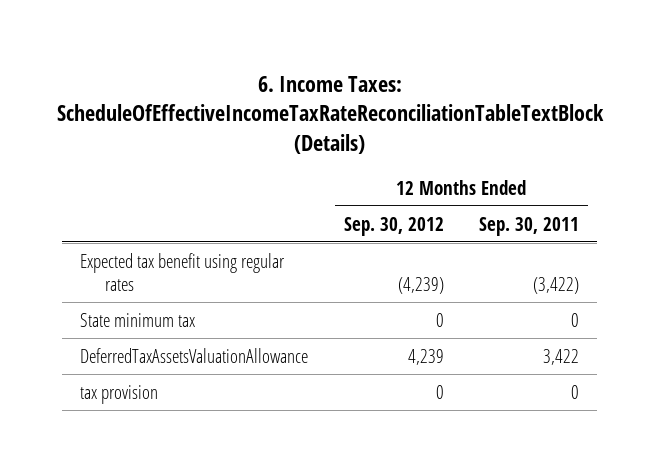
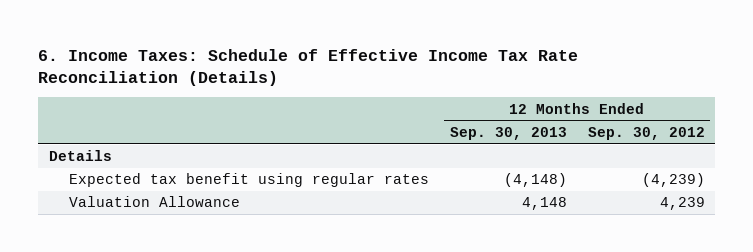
[56,75,604,154] 6. Income Taxes: ScheduleOfEffectiveIncomeTaxRateReconciliationTableTextBlock (Details) -> [38,48,579,86] 6. Income Taxes: Schedule of Effective Income Tax Rate Reconciliation (Details)
[479,216,580,236] Sep. 30, 2011 -> none
none -> [449,127,567,141] Sep. 30, 2013
none -> [48,150,112,162] Details
[80,312,196,327] State minimum tax -> none
[80,384,159,404] tax provision -> none
[80,347,309,363] DeferredTaxAssetsValuationAllowance -> [68,196,240,208] Valuation Allowance

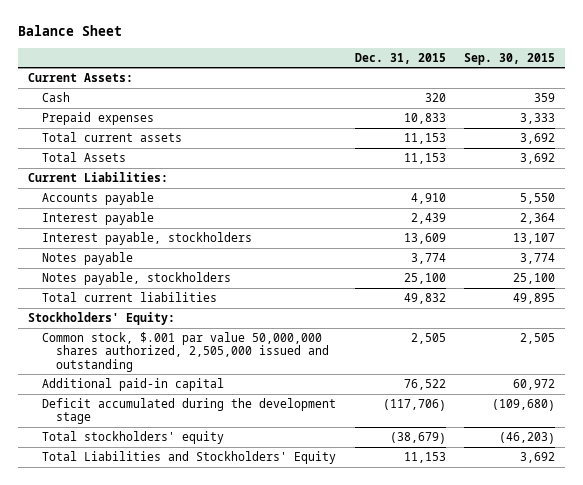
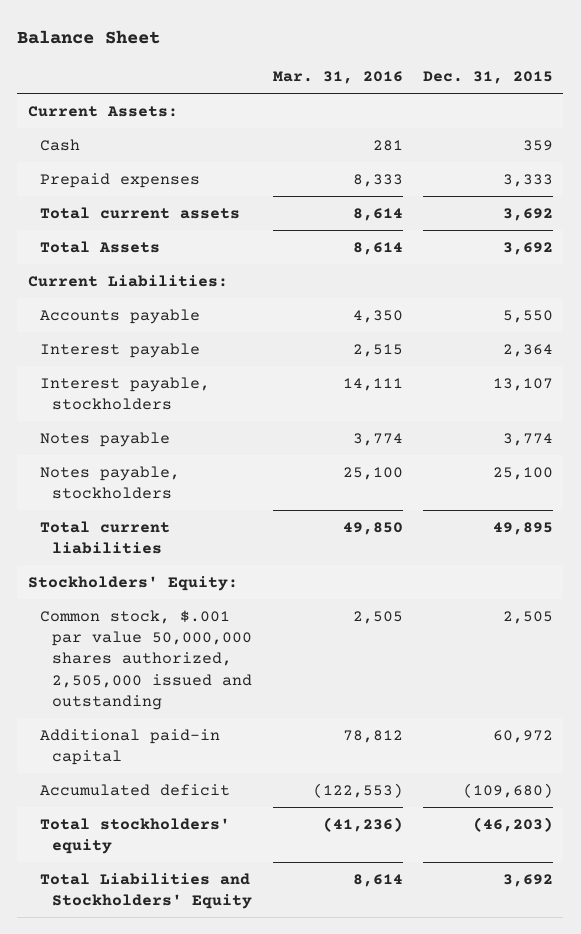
[464,52,556,65] Sep. 30, 2015 -> none
none -> [272,70,403,84] Mar. 31, 2016
[424,92,446,102] 320 -> [523,139,554,151] 359
[403,112,446,124] 10,833 -> [503,173,554,187] 3,333
[403,132,446,144] 11,153 -> [503,207,554,221] 3,692
[403,152,446,164] 11,153 -> [503,241,554,255] 3,692
[410,192,446,204] 4,910 -> [503,309,554,323] 5,550
[410,212,446,224] 2,439 -> [503,343,554,357] 2,364
[403,232,446,244] 13,609 -> [493,377,554,391] 13,107
[403,292,446,304] 49,832 -> [493,521,554,535] 49,895
[403,378,446,390] 76,522 -> [493,729,554,743] 60,972
[41,397,336,425] Deficit accumulated during the development stage -> [39,783,230,796] Accumulated deficit
[382,398,446,411] (117,706) -> [463,782,554,798] (109,680)
[389,431,446,444] (38,679) -> [473,816,554,832] (46,203)
[403,451,446,463] 11,153 -> [503,873,554,887] 3,692

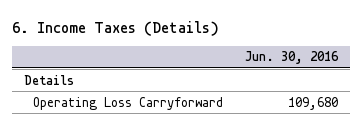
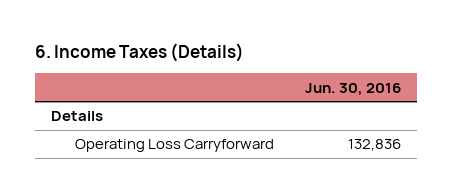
[288,96,339,110] 109,680 -> [348,139,402,152] 132,836

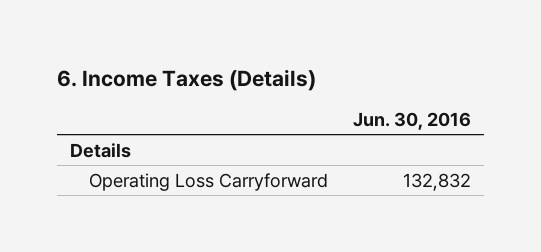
[348,139,402,152] 132,836 -> [403,172,472,191] 132,832

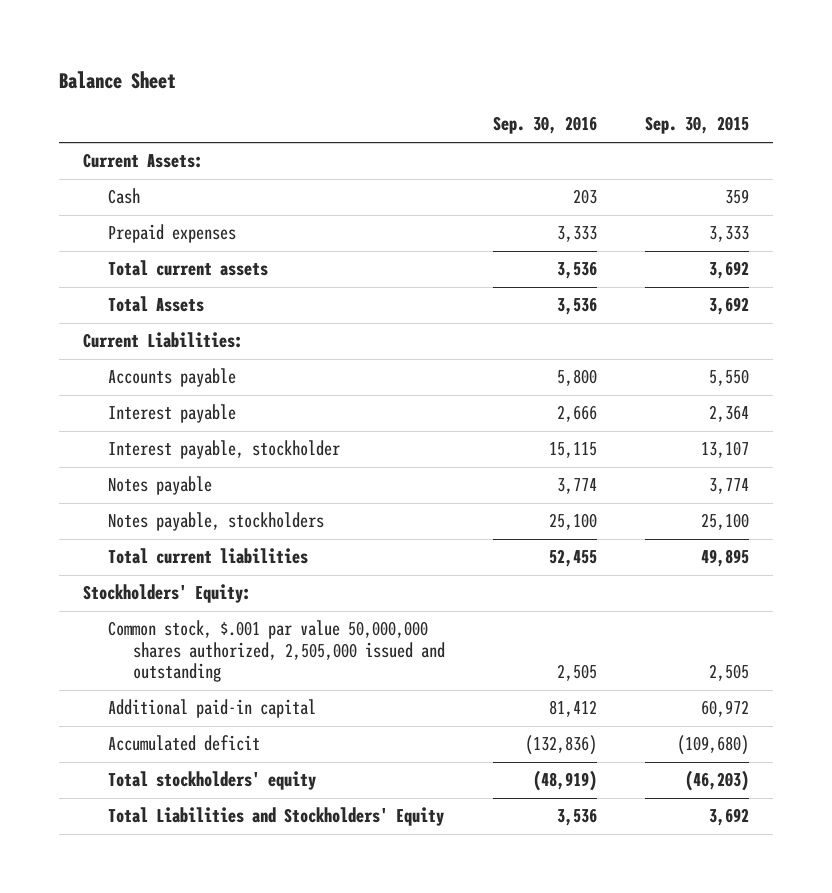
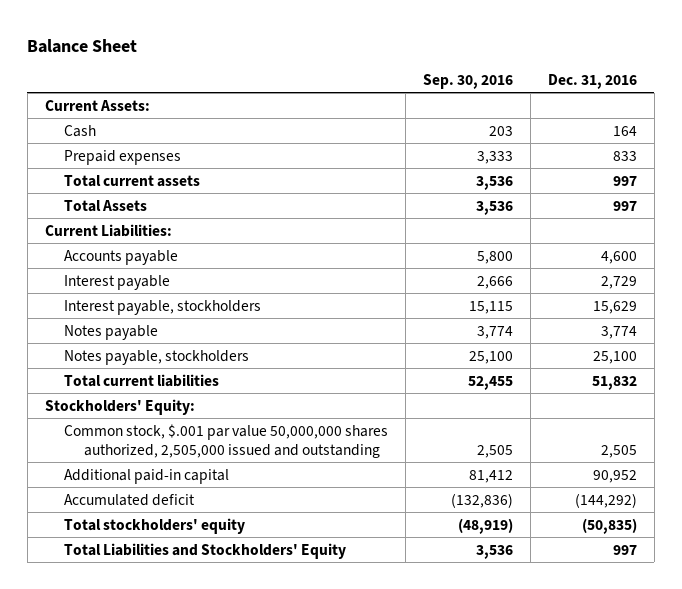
[644,116,749,135] Sep. 30, 2015 -> none
none -> [547,73,637,89] Dec. 31, 2016
[107,440,340,460] Interest payable, stockholder -> [64,299,262,315] Interest payable, stockholders

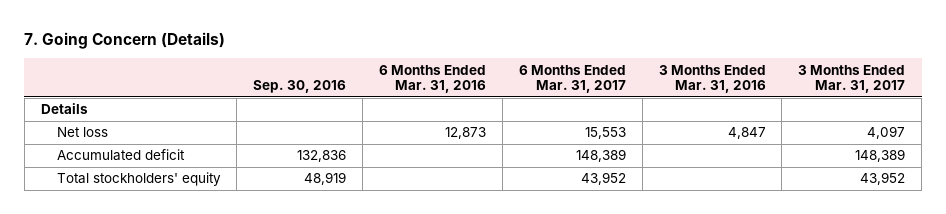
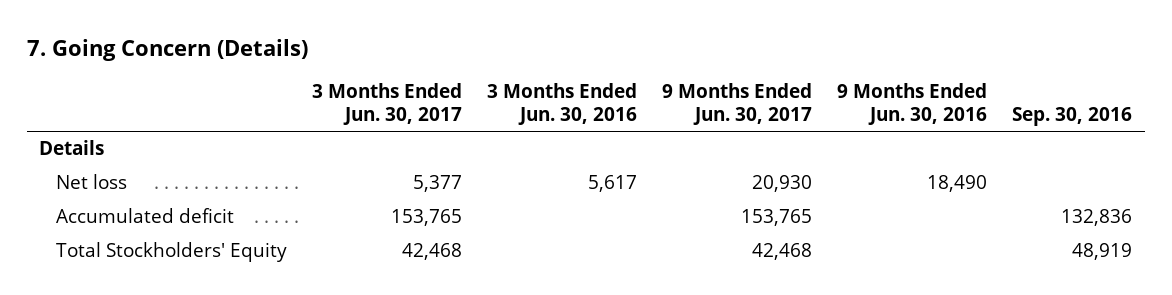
[379,64,487,94] 6 Months Ended Mar. 31, 2016 -> none
[518,64,626,94] 6 Months Ended Mar. 31, 2017 -> none
[658,64,766,94] 3 Months Ended Mar. 31, 2016 -> none
[798,64,906,94] 3 Months Ended Mar. 31, 2017 -> none
none -> [311,82,462,125] 3 Months Ended Jun. 30, 2017
none -> [487,82,638,125] 3 Months Ended Jun. 30, 2016
none -> [662,82,813,125] 9 Months Ended Jun. 30, 2017
none -> [837,82,988,125] 9 Months Ended Jun. 30, 2016
[56,172,221,187] Total stockholders' equity -> [55,242,287,263] Total Stockholders' Equity

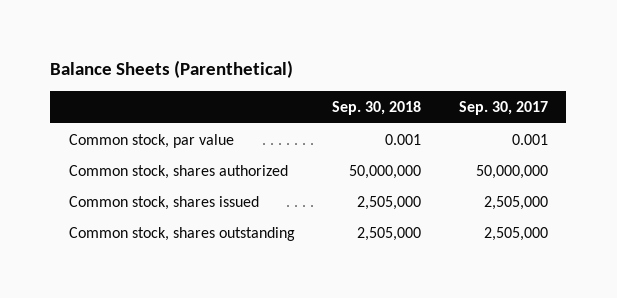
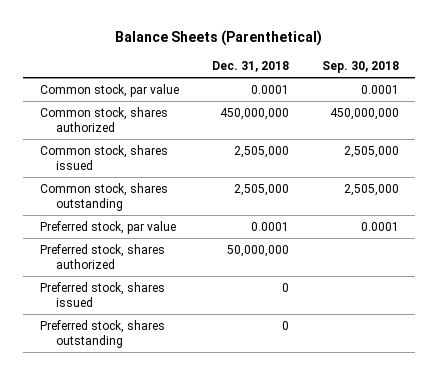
[458,101,548,116] Sep. 30, 2017 -> none
none -> [211,61,289,73] Dec. 31, 2018
[385,133,422,145] 0.001 -> [360,84,399,94] 0.0001
[349,164,422,179] 50,000,000 -> [329,107,399,120] 450,000,000
none -> [39,220,176,234] Preferred stock, par value
none -> [39,243,165,269] Preferred stock, shares authorized
none -> [39,281,165,307] Preferred stock, shares issued
none -> [39,319,165,348] Preferred stock, shares outstanding

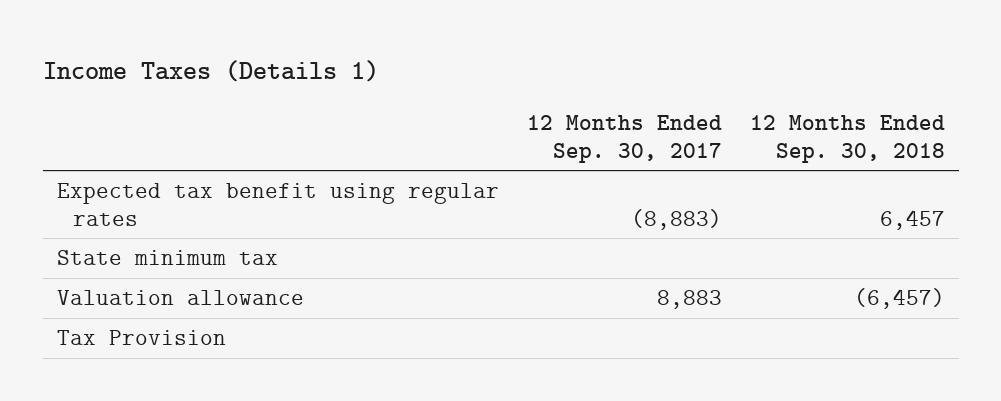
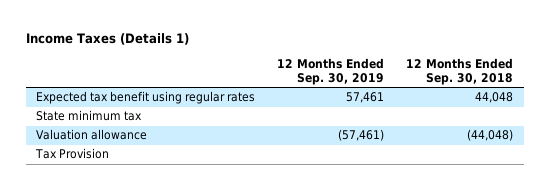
[526,115,722,163] 12 Months Ended Sep. 30, 2017 -> none
none -> [277,57,385,85] 12 Months Ended Sep. 30, 2019
[879,209,945,230] 6,457 -> [474,92,513,104] 44,048
[853,288,945,310] (6,457) -> [466,129,513,142] (44,048)

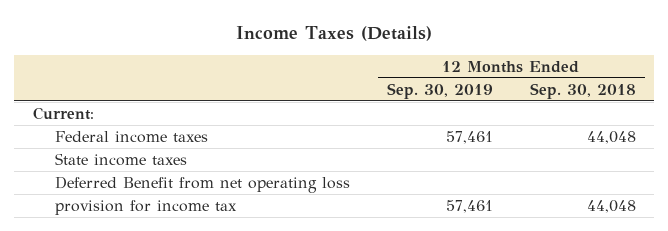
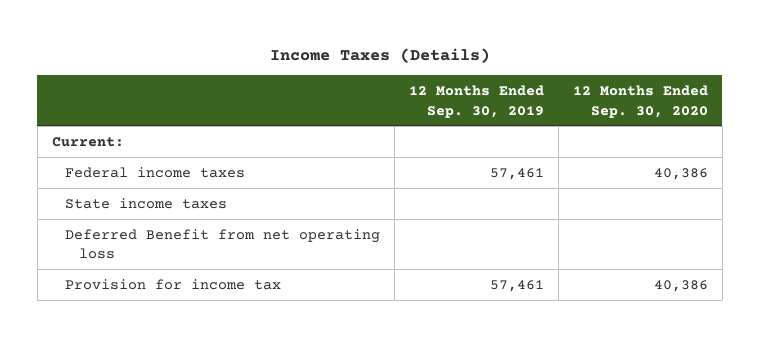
[529,82,636,99] Sep. 30, 2018 -> none
none -> [572,85,708,118] 12 Months Ended Sep. 30, 2020
[55,199,238,215] provision for income tax -> [65,278,282,290] Provision for income tax

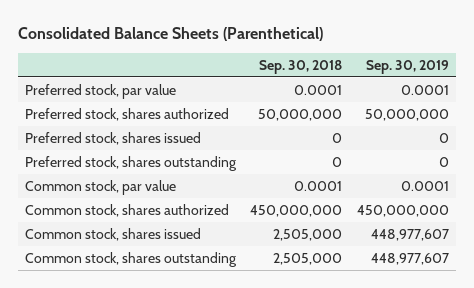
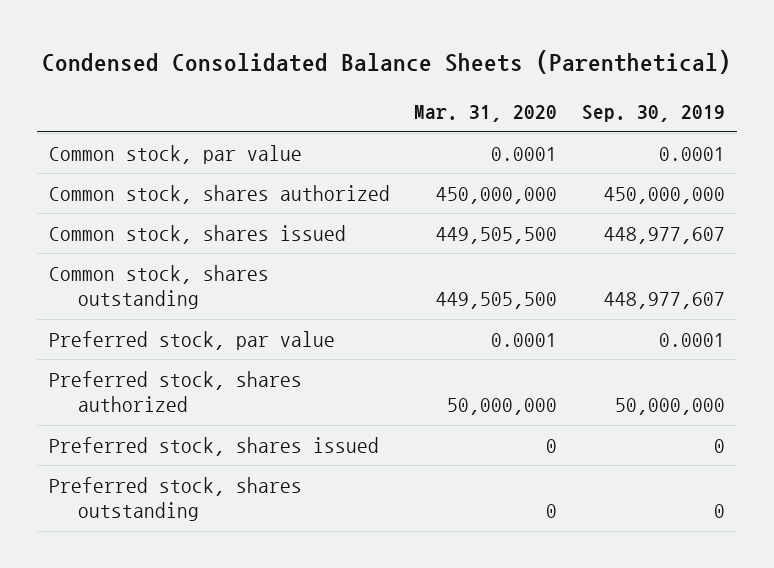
[17,27,323,42] Consolidated Balance Sheets (Parenthetical) -> [41,49,731,74] Condensed Consolidated Balance Sheets (Parenthetical)
[259,59,343,74] Sep. 30, 2018 -> none
none -> [414,105,558,123] Mar. 31, 2020
[24,83,176,99] Preferred stock, par value -> [49,331,336,351] Preferred stock, par value
[24,107,229,121] Preferred stock, shares authorized -> [49,371,303,413] Preferred stock, shares authorized
[24,131,201,145] Preferred stock, shares issued -> [49,437,380,457] Preferred stock, shares issued
[24,155,237,171] Preferred stock, shares outstanding -> [49,477,303,522] Preferred stock, shares outstanding

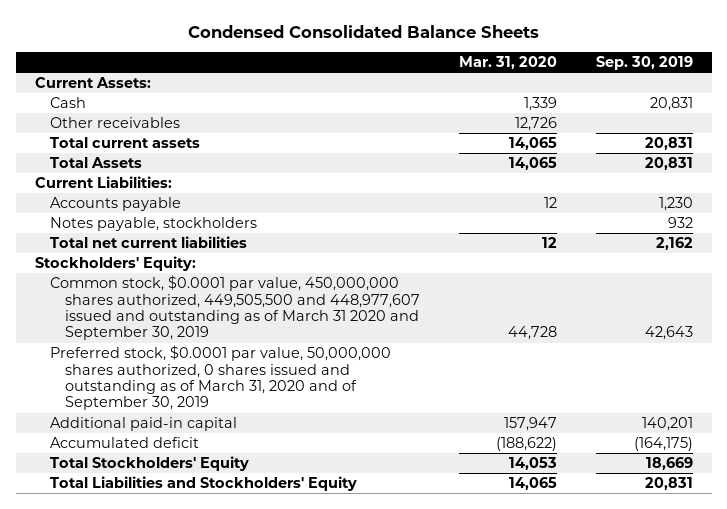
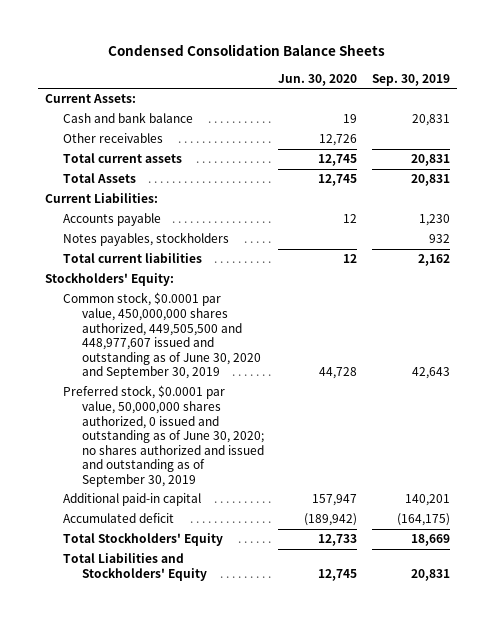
[187,24,539,38] Condensed Consolidated Balance Sheets -> [108,44,386,57] Condensed Consolidation Balance Sheets
[458,56,557,70] Mar. 31, 2020 -> none
none -> [278,73,358,86] Jun. 30, 2020
[50,97,87,109] Cash -> [63,112,194,124] Cash and bank balance
[50,217,258,232] Notes payable, stockholders -> [63,232,230,247] Notes payables, stockholders
[50,236,248,249] Total net current liabilities -> [63,253,203,264] Total current liabilities
[50,275,421,341] Common stock, $0.0001 par value, 450,000,000 shares authorized, 449,505,500 and 448,977,607 issued and outstanding as of March 31 2020 and September 30, 2019 -> [63,292,261,380] Common stock, $0.0001 par value, 450,000,000 shares authorized, 449,505,500 and 448,977,607 issued and outstanding as of June 30, 2020 and September 30, 2019
[50,345,392,411] Preferred stock, $0.0001 par value, 50,000,000 shares authorized, 0 shares issued and outstanding as of March 31, 2020 and of September 30, 2019 -> [63,385,264,487] Preferred stock, $0.0001 par value, 50,000,000 shares authorized, 0 issued and outstanding as of June 30, 2020; no shares authorized and issued and outstanding as of September 30, 2019

